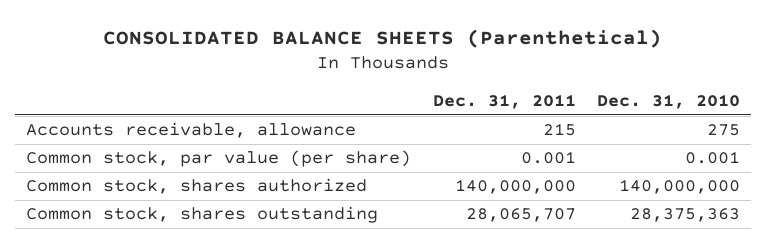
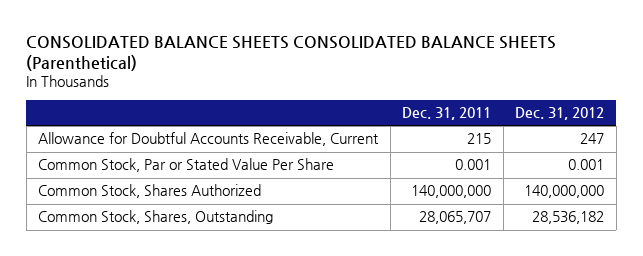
[103,28,663,48] CONSOLIDATED BALANCE SHEETS (Parenthetical) -> [26,36,557,72] CONSOLIDATED BALANCE SHEETS CONSOLIDATED BALANCE SHEETS (Parenthetical)
[597,94,741,110] Dec. 31, 2010 -> none
none -> [515,107,605,121] Dec. 31, 2012
[26,122,357,139] Accounts receivable, allowance -> [38,132,380,147] Allowance for Doubtful Accounts Receivable, Current
[26,150,412,168] Common stock, par value (per share) -> [38,158,335,173] Common Stock, Par or Stated Value Per Share
[26,178,368,195] Common stock, shares authorized -> [38,184,262,199] Common Stock, Shares Authorized
[26,206,379,224] Common stock, shares outstanding -> [38,210,274,225] Common Stock, Shares, Outstanding

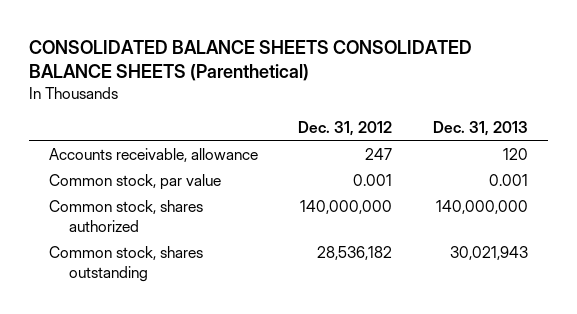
[402,107,492,121] Dec. 31, 2011 -> none
none -> [432,121,528,137] Dec. 31, 2013
[38,132,380,147] Allowance for Doubtful Accounts Receivable, Current -> [49,147,259,162] Accounts receivable, allowance
[38,158,335,173] Common Stock, Par or Stated Value Per Share -> [49,173,222,190] Common stock, par value
[38,184,262,199] Common Stock, Shares Authorized -> [49,199,204,232] Common stock, shares authorized
[38,210,274,225] Common Stock, Shares, Outstanding -> [49,245,204,282] Common stock, shares outstanding

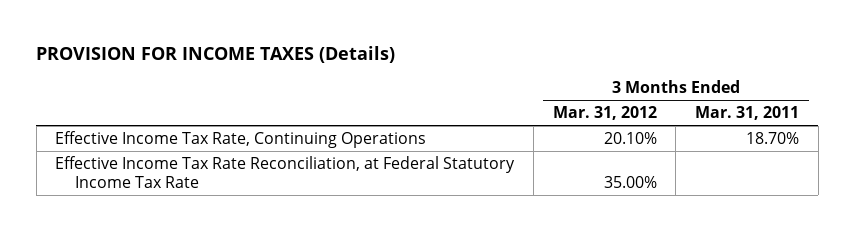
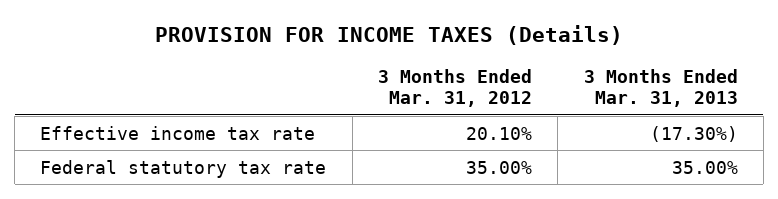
[695,106,800,121] Mar. 31, 2011 -> none
none -> [583,69,738,107] 3 Months Ended Mar. 31, 2013
[55,130,427,148] Effective Income Tax Rate, Continuing Operations -> [40,125,316,140] Effective income tax rate
[55,155,516,188] Effective Income Tax Rate Reconciliation, at Federal Statutory Income Tax Rate -> [40,159,327,178] Federal statutory tax rate

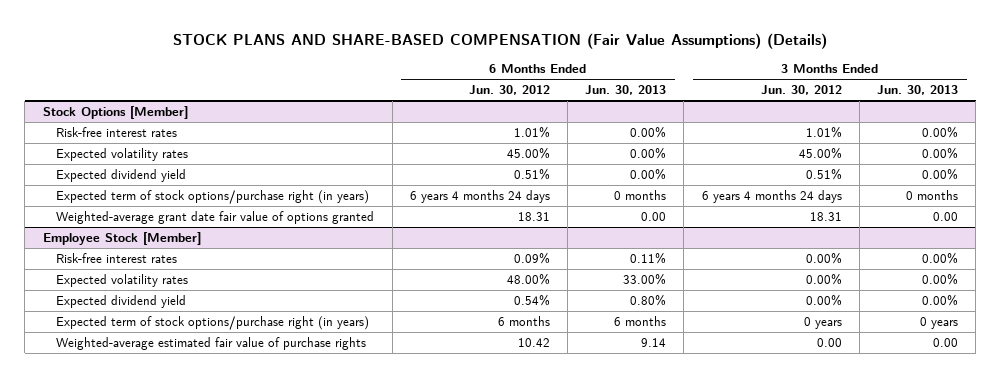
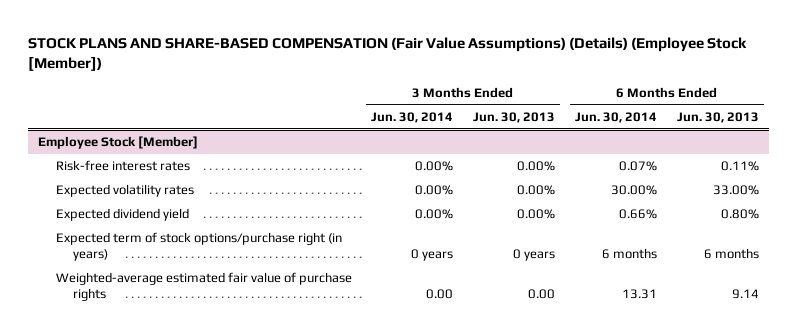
[173,32,828,49] STOCK PLANS AND SHARE-BASED COMPENSATION (Fair Value Assumptions) (Details) -> [27,36,747,71] STOCK PLANS AND SHARE-BASED COMPENSATION (Fair Value Assumptions) (Details) (Employee Stock [Member])
[468,85,550,96] Jun. 30, 2012 -> none
[760,85,842,96] Jun. 30, 2012 -> none
none -> [371,111,454,123] Jun. 30, 2014
none -> [575,111,658,123] Jun. 30, 2014
[42,106,188,120] Stock Options [Member] -> none
[56,127,178,138] Risk-free interest rates -> none
[56,148,189,162] Expected volatility rates -> none
[56,169,187,183] Expected dividend yield -> none
[56,190,370,205] Expected term of stock options/purchase right (in years) -> none
[56,211,375,225] Weighted-average grant date fair value of options granted -> none

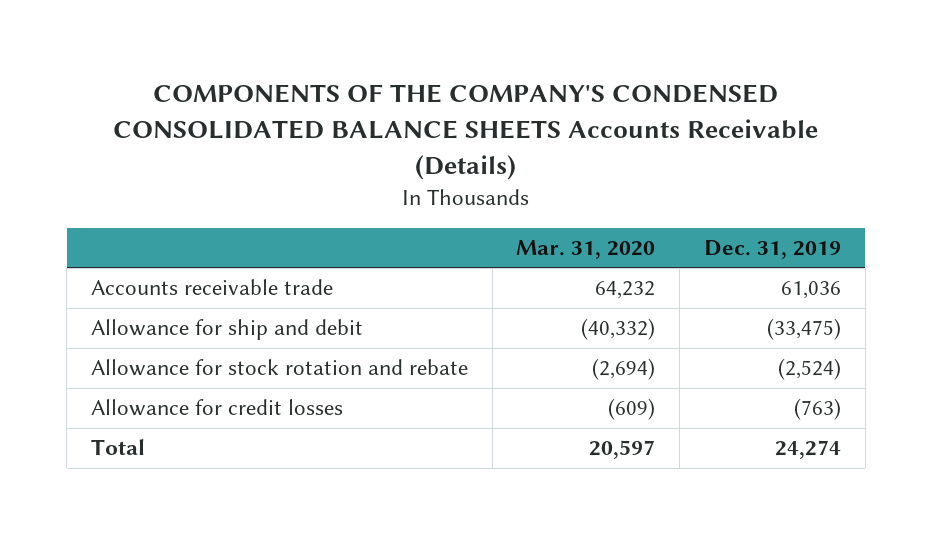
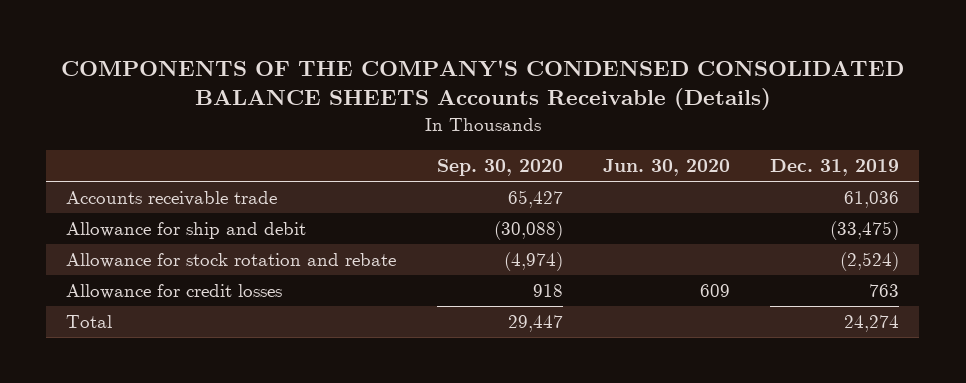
[516,240,656,260] Mar. 31, 2020 -> none
none -> [436,159,563,177] Sep. 30, 2020
none -> [602,159,730,177] Jun. 30, 2020
[793,398,841,421] (763) -> [869,284,900,298] 763

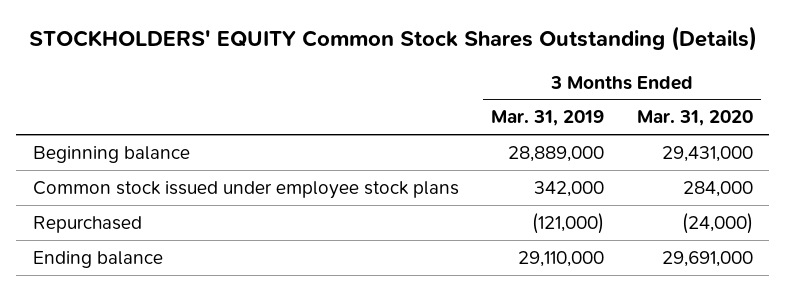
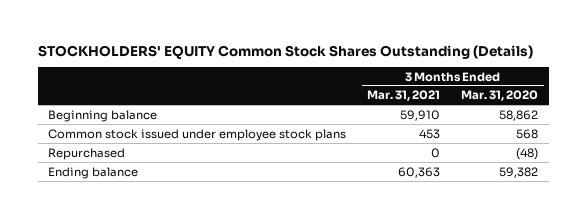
[491,110,605,127] Mar. 31, 2019 -> none
none -> [367,90,441,102] Mar. 31, 2021
[661,145,753,162] 29,431,000 -> [499,109,539,121] 58,862
[682,180,753,197] 284,000 -> [516,128,539,139] 568
[681,212,753,234] (24,000) -> [516,147,539,160] (48)
[661,250,753,267] 29,691,000 -> [499,166,539,178] 59,382

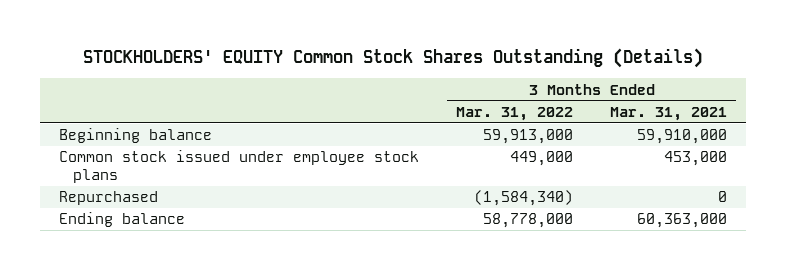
[461,90,539,102] Mar. 31, 2020 -> none
none -> [455,106,573,121] Mar. 31, 2022
[400,109,441,121] 59,910 -> [637,129,728,145] 59,910,000
[419,128,441,139] 453 -> [664,151,728,167] 453,000
[398,166,441,178] 60,363 -> [637,213,728,229] 60,363,000

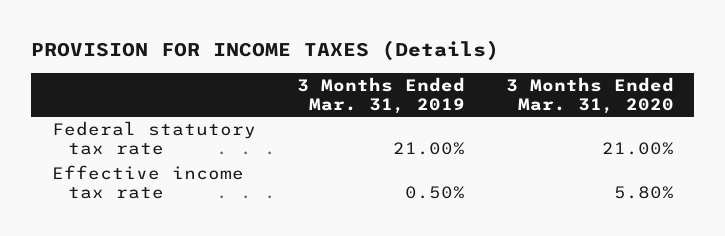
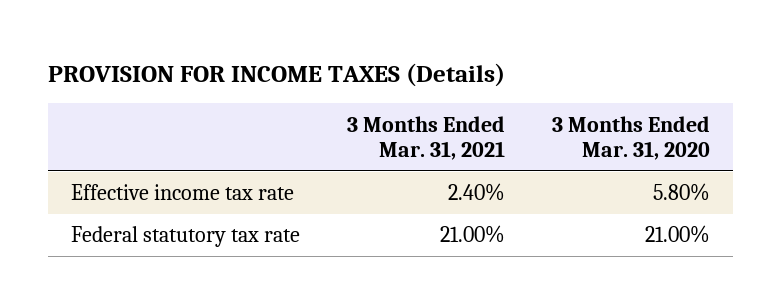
[296,76,465,114] 3 Months Ended Mar. 31, 2019 -> none
none -> [347,115,506,161] 3 Months Ended Mar. 31, 2021
[51,121,256,155] Federal statutory tax rate -> [71,226,301,248] Federal statutory tax rate

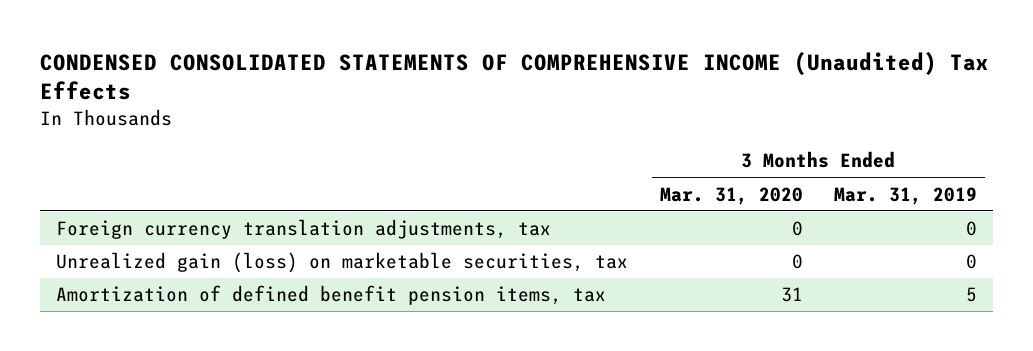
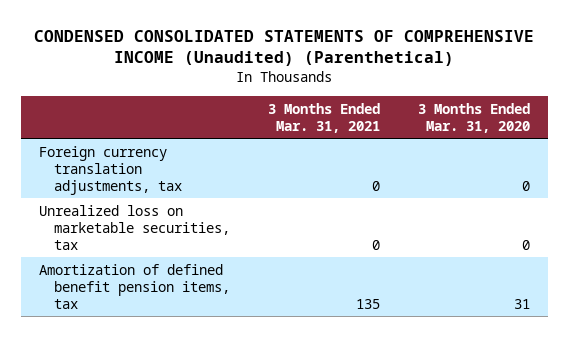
[40,51,990,101] CONDENSED CONSOLIDATED STATEMENTS OF COMPREHENSIVE INCOME (Unaudited) Tax Effects -> [34,30,535,67] CONDENSED CONSOLIDATED STATEMENTS OF COMPREHENSIVE INCOME (Unaudited) (Parenthetical)
[834,186,978,205] Mar. 31, 2019 -> none
none -> [267,102,380,133] 3 Months Ended Mar. 31, 2021
[55,252,628,274] Unrealized gain (loss) on marketable securities, tax -> [39,204,231,250] Unrealized loss on marketable securities, tax

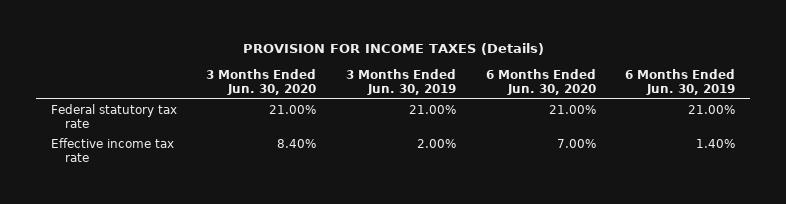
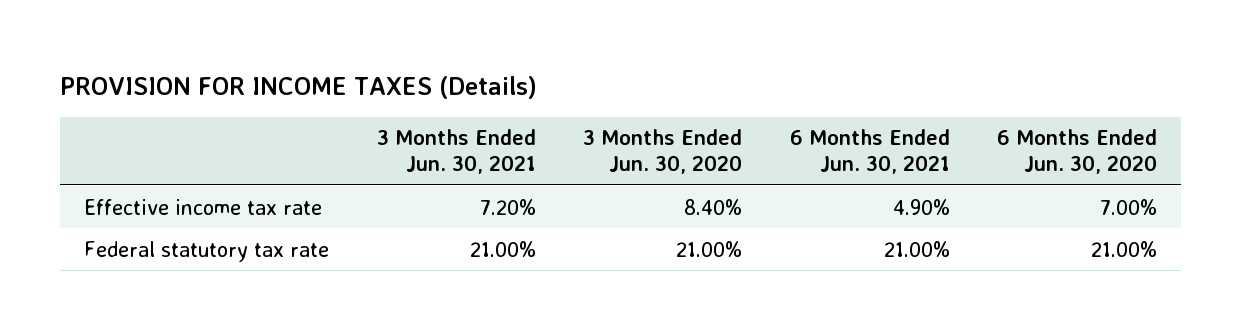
[345,69,456,95] 3 Months Ended Jun. 30, 2019 -> none
[625,69,736,95] 6 Months Ended Jun. 30, 2019 -> none
none -> [376,129,536,175] 3 Months Ended Jun. 30, 2021
none -> [789,129,950,175] 6 Months Ended Jun. 30, 2021
[50,104,177,128] Federal statutory tax rate -> [84,240,330,262] Federal statutory tax rate

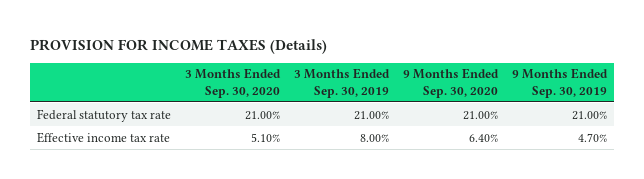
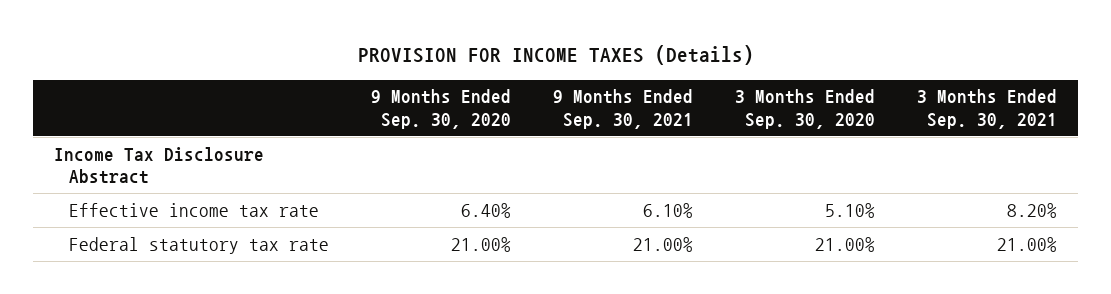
[294,68,391,98] 3 Months Ended Sep. 30, 2019 -> none
[512,68,609,98] 9 Months Ended Sep. 30, 2019 -> none
none -> [552,89,693,129] 9 Months Ended Sep. 30, 2021
none -> [917,89,1058,129] 3 Months Ended Sep. 30, 2021
none -> [53,146,264,185] Income Tax Disclosure Abstract
[37,108,172,122] Federal statutory tax rate -> [68,236,329,254] Federal statutory tax rate

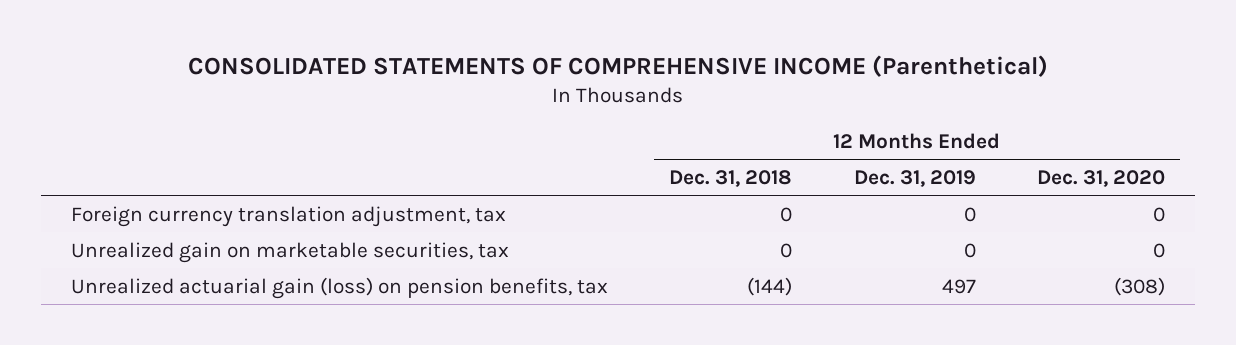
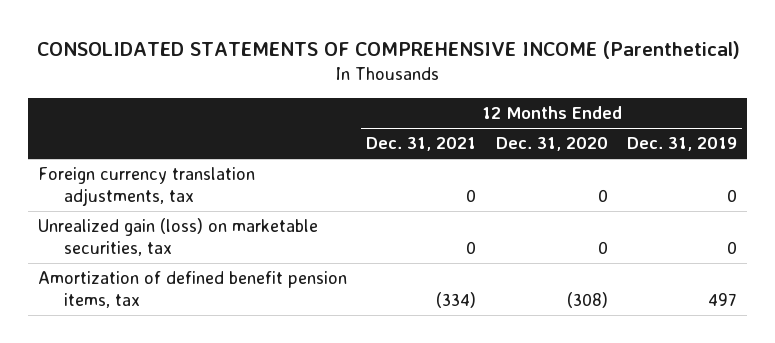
[669,169,793,187] Dec. 31, 2018 -> none
none -> [366,137,477,152] Dec. 31, 2021
[71,205,507,227] Foreign currency translation adjustment, tax -> [37,167,255,207] Foreign currency translation adjustments, tax
[71,241,510,263] Unrealized gain on marketable securities, tax -> [37,218,318,257] Unrealized gain (loss) on marketable securities, tax
[71,276,609,299] Unrealized actuarial gain (loss) on pension benefits, tax -> [37,271,347,309] Amortization of defined benefit pension items, tax

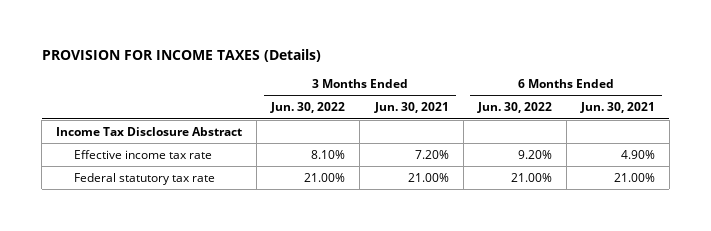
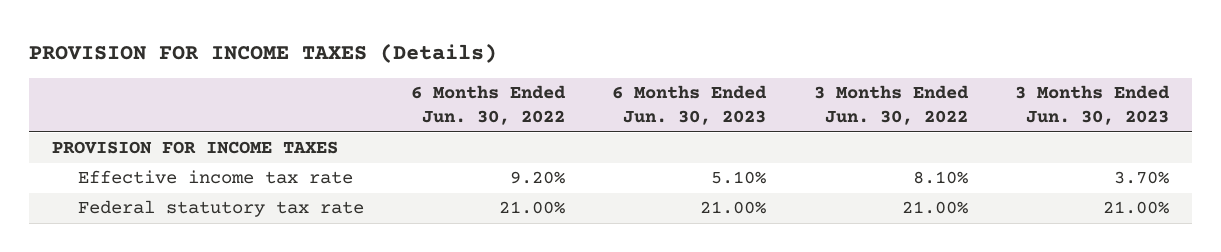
[373,102,449,114] Jun. 30, 2021 -> none
[579,102,655,114] Jun. 30, 2021 -> none
none -> [612,85,768,126] 6 Months Ended Jun. 30, 2023
none -> [1014,85,1170,126] 3 Months Ended Jun. 30, 2023
[56,126,243,136] Income Tax Disclosure Abstract -> [52,141,339,155] PROVISION FOR INCOME TAXES

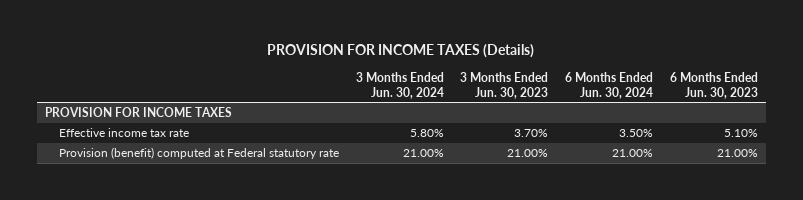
[411,85,567,126] 6 Months Ended Jun. 30, 2022 -> none
[813,85,969,126] 3 Months Ended Jun. 30, 2022 -> none
none -> [355,71,444,99] 3 Months Ended Jun. 30, 2024
none -> [565,71,654,99] 6 Months Ended Jun. 30, 2024
[77,200,364,218] Federal statutory tax rate -> [59,147,340,160] Provision (benefit) computed at Federal statutory rate

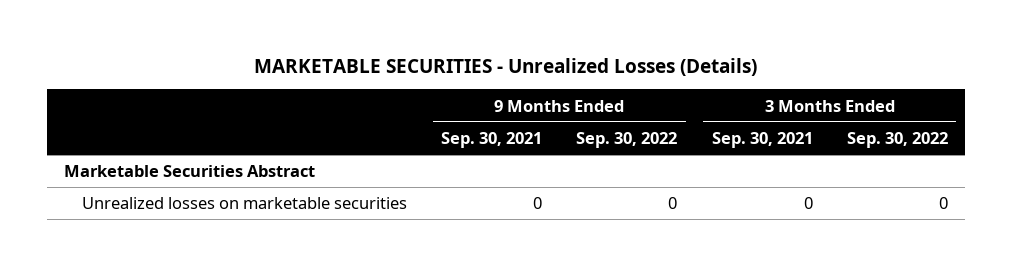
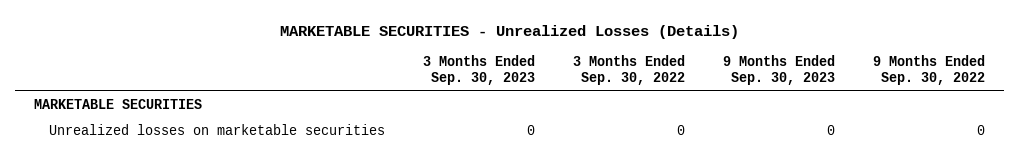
[441,131,543,148] Sep. 30, 2021 -> none
[711,131,813,148] Sep. 30, 2021 -> none
none -> [422,55,535,86] 3 Months Ended Sep. 30, 2023
none -> [723,55,836,86] 9 Months Ended Sep. 30, 2023
[64,165,316,178] Marketable Securities Abstract -> [34,99,203,110] MARKETABLE SECURITIES

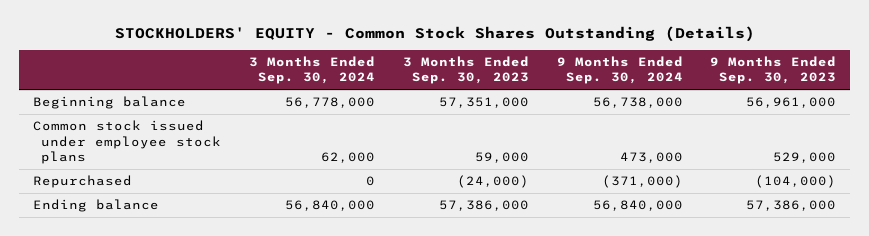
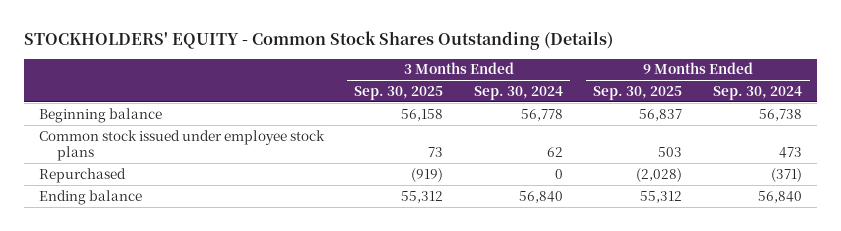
[402,56,529,85] 3 Months Ended Sep. 30, 2023 -> none
[710,56,837,85] 9 Months Ended Sep. 30, 2023 -> none
none -> [354,85,444,100] Sep. 30, 2025
none -> [593,85,683,100] Sep. 30, 2025
[285,97,376,109] 56,778,000 -> [520,108,563,121] 56,778
[592,97,683,109] 56,738,000 -> [758,108,802,121] 56,738
[321,151,376,163] 62,000 -> [546,147,563,158] 62
[619,151,683,163] 473,000 -> [778,147,802,159] 473
[601,175,683,189] (371,000) -> [770,167,802,182] (371)
[285,200,376,212] 56,840,000 -> [518,190,563,203] 56,840
[592,200,683,212] 56,840,000 -> [757,190,802,203] 56,840

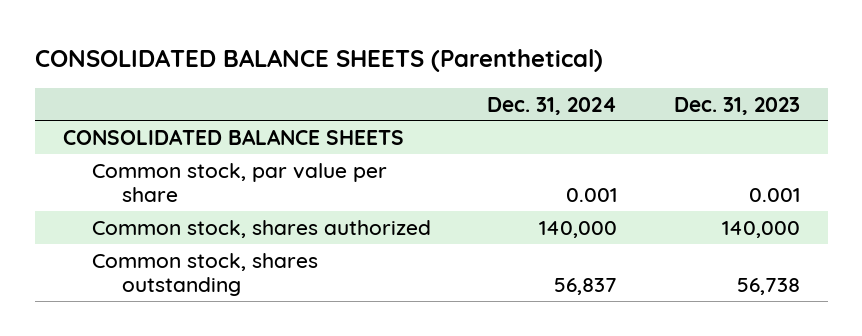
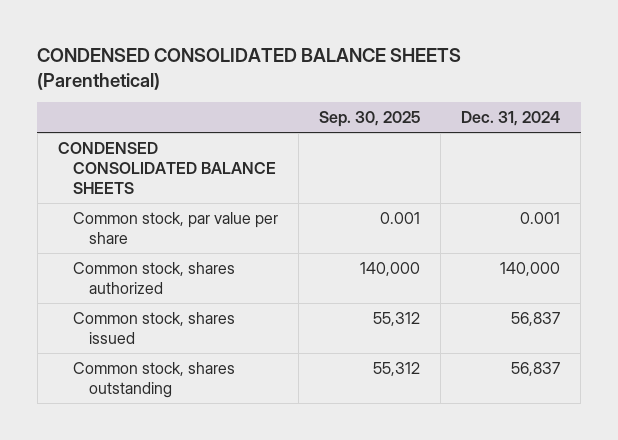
[34,48,603,72] CONSOLIDATED BALANCE SHEETS (Parenthetical) -> [37,47,462,90] CONDENSED CONSOLIDATED BALANCE SHEETS (Parenthetical)
[673,96,800,115] Dec. 31, 2023 -> none
none -> [319,111,421,128] Sep. 30, 2025
[62,128,404,145] CONSOLIDATED BALANCE SHEETS -> [57,141,277,194] CONDENSED CONSOLIDATED BALANCE SHEETS
none -> [73,311,236,344] Common stock, shares issued

